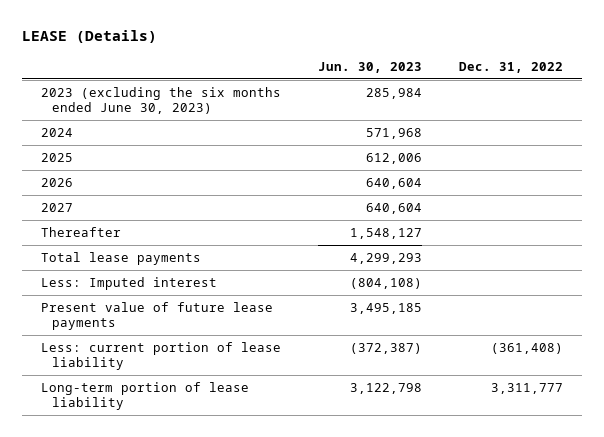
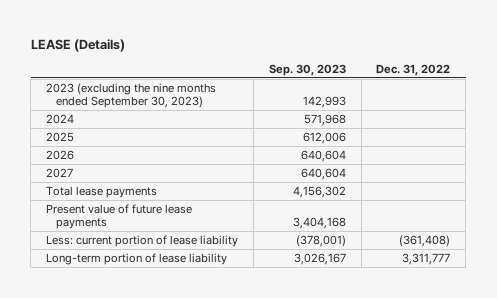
[317,61,422,73] Jun. 30, 2023 -> none
none -> [268,63,346,76] Sep. 30, 2023
[40,86,281,115] 2023 (excluding the six months ended June 30, 2023) -> [46,82,217,109] 2023 (excluding the nine months ended September 30, 2023)
[40,226,121,237] Thereafter -> none
[40,276,217,290] Less: Imputed interest -> none

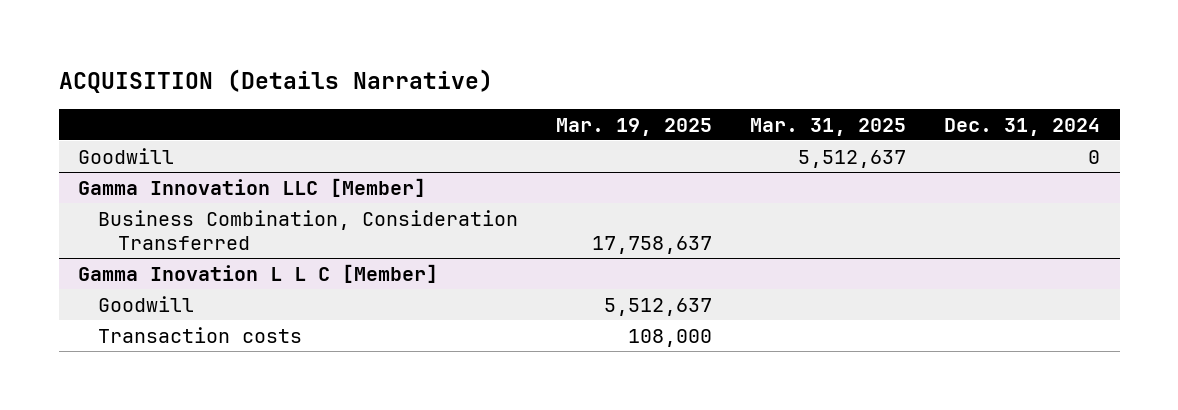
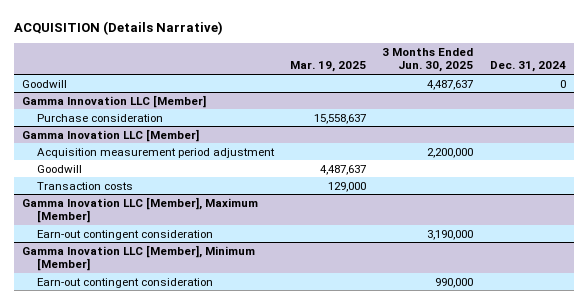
[750,117,907,136] Mar. 31, 2025 -> none
none -> [382,47,474,73] 3 Months Ended Jun. 30, 2025
[97,209,518,250] Business Combination, Consideration Transferred -> [36,113,163,122] Purchase consideration
[592,235,713,254] 17,758,637 -> [314,113,367,124] 15,558,637
[77,263,438,283] Gamma Inovation L L C [Member] -> [22,128,200,142] Gamma Inovation LLC [Member]
none -> [36,147,275,158] Acquisition measurement period adjustment
[604,297,713,316] 5,512,637 -> [320,164,367,175] 4,487,637
[628,328,713,347] 108,000 -> [328,181,367,192] 129,000
none -> [22,196,259,224] Gamma Inovation LLC [Member], Maximum [Member]
none -> [36,229,213,240] Earn-out contingent consideration
none -> [22,244,256,272] Gamma Inovation LLC [Member], Minimum [Member]
none -> [36,277,213,288] Earn-out contingent consideration

